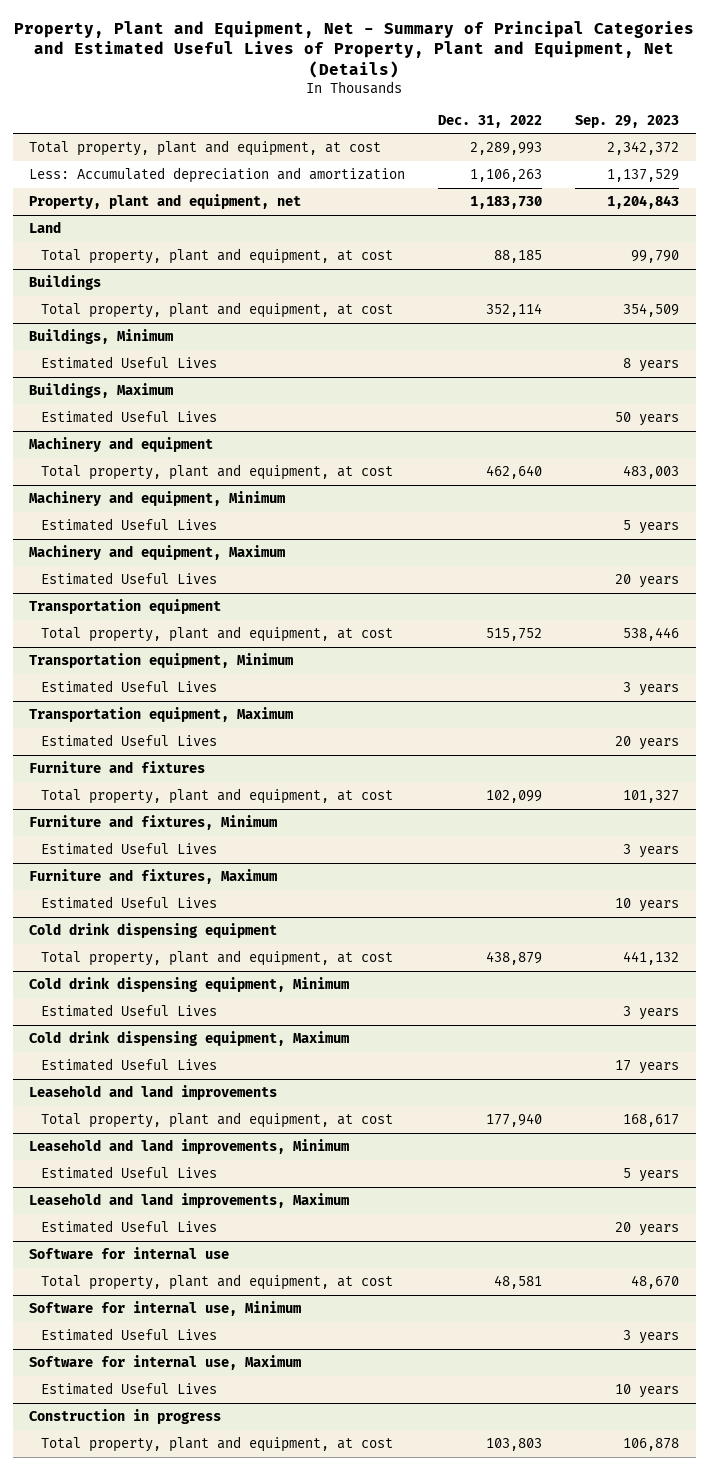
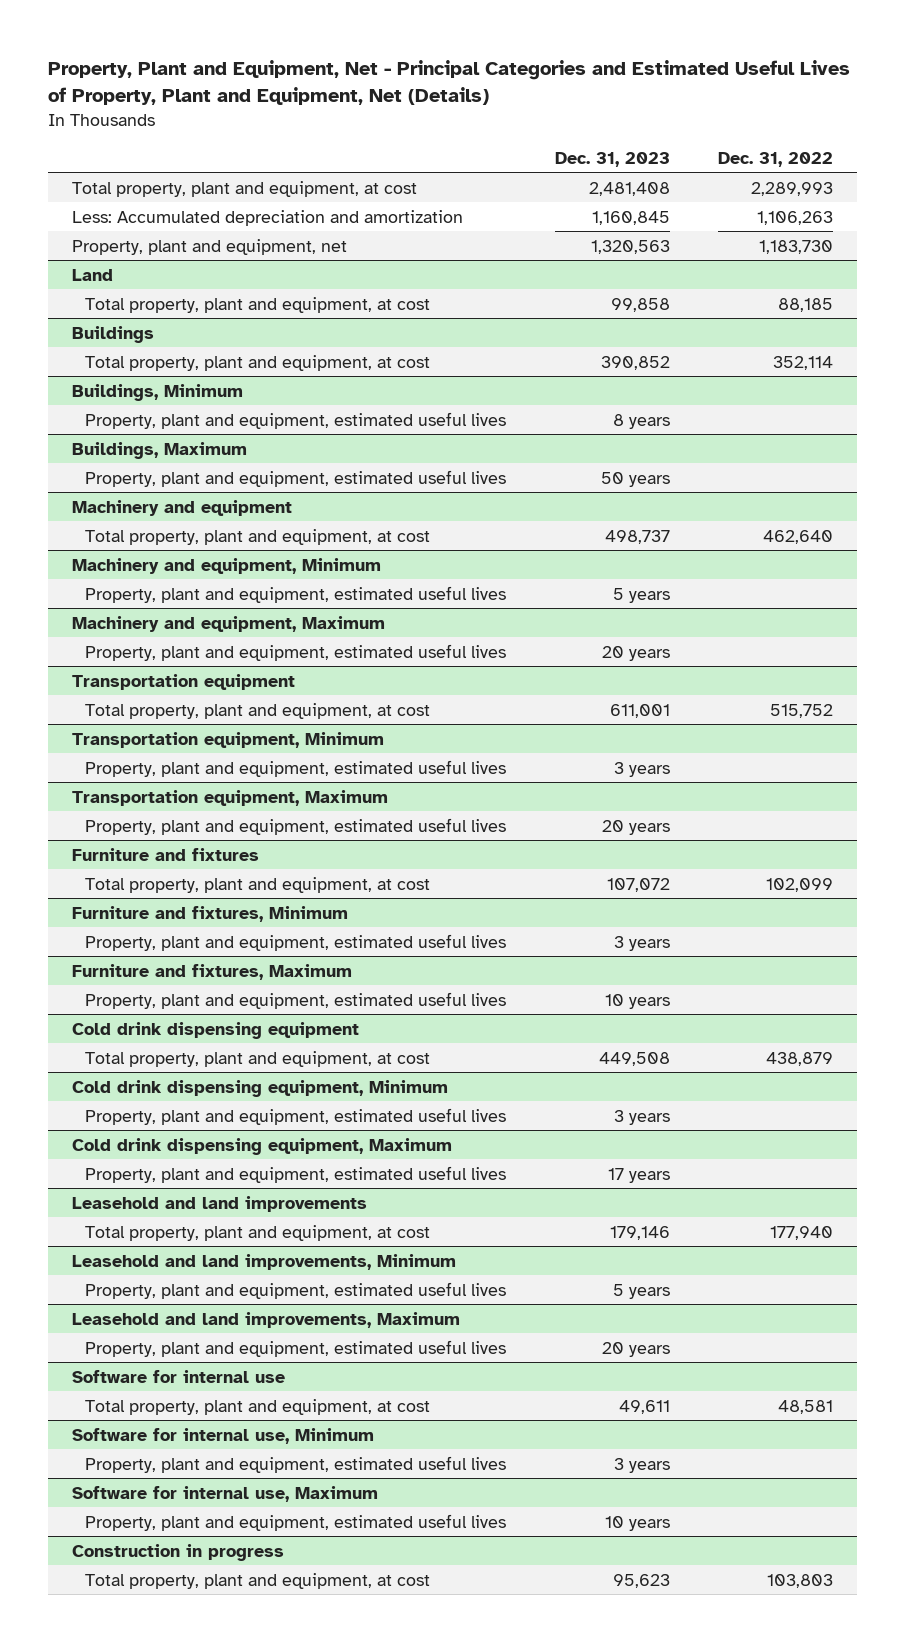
[14,20,695,79] Property, Plant and Equipment, Net - Summary of Principal Categories and Estimated Useful Lives of Property, Plant and Equipment, Net (Details) -> [48,60,851,106] Property, Plant and Equipment, Net - Principal Categories and Estimated Useful Lives of Property, Plant and Equipment, Net (Details)
[575,114,680,128] Sep. 29, 2023 -> none
none -> [554,151,670,167] Dec. 31, 2023
[40,356,217,370] Estimated Useful Lives -> [85,411,507,429] Property, plant and equipment, estimated useful lives
[40,410,217,424] Estimated Useful Lives -> [85,469,507,487] Property, plant and equipment, estimated useful lives
[40,518,217,532] Estimated Useful Lives -> [85,585,507,603] Property, plant and equipment, estimated useful lives
[40,572,217,586] Estimated Useful Lives -> [85,643,507,661] Property, plant and equipment, estimated useful lives
[40,680,217,694] Estimated Useful Lives -> [85,759,507,777] Property, plant and equipment, estimated useful lives
[40,734,217,748] Estimated Useful Lives -> [85,817,507,835] Property, plant and equipment, estimated useful lives
[40,842,217,856] Estimated Useful Lives -> [85,933,507,951] Property, plant and equipment, estimated useful lives
[40,896,217,910] Estimated Useful Lives -> [85,991,507,1009] Property, plant and equipment, estimated useful lives
[40,1004,217,1018] Estimated Useful Lives -> [85,1107,507,1125] Property, plant and equipment, estimated useful lives
[40,1058,217,1072] Estimated Useful Lives -> [85,1165,507,1183] Property, plant and equipment, estimated useful lives
[40,1166,217,1180] Estimated Useful Lives -> [85,1281,507,1299] Property, plant and equipment, estimated useful lives
[40,1220,217,1234] Estimated Useful Lives -> [85,1339,507,1357] Property, plant and equipment, estimated useful lives
[40,1328,217,1342] Estimated Useful Lives -> [85,1455,507,1473] Property, plant and equipment, estimated useful lives
[40,1382,217,1396] Estimated Useful Lives -> [85,1513,507,1531] Property, plant and equipment, estimated useful lives

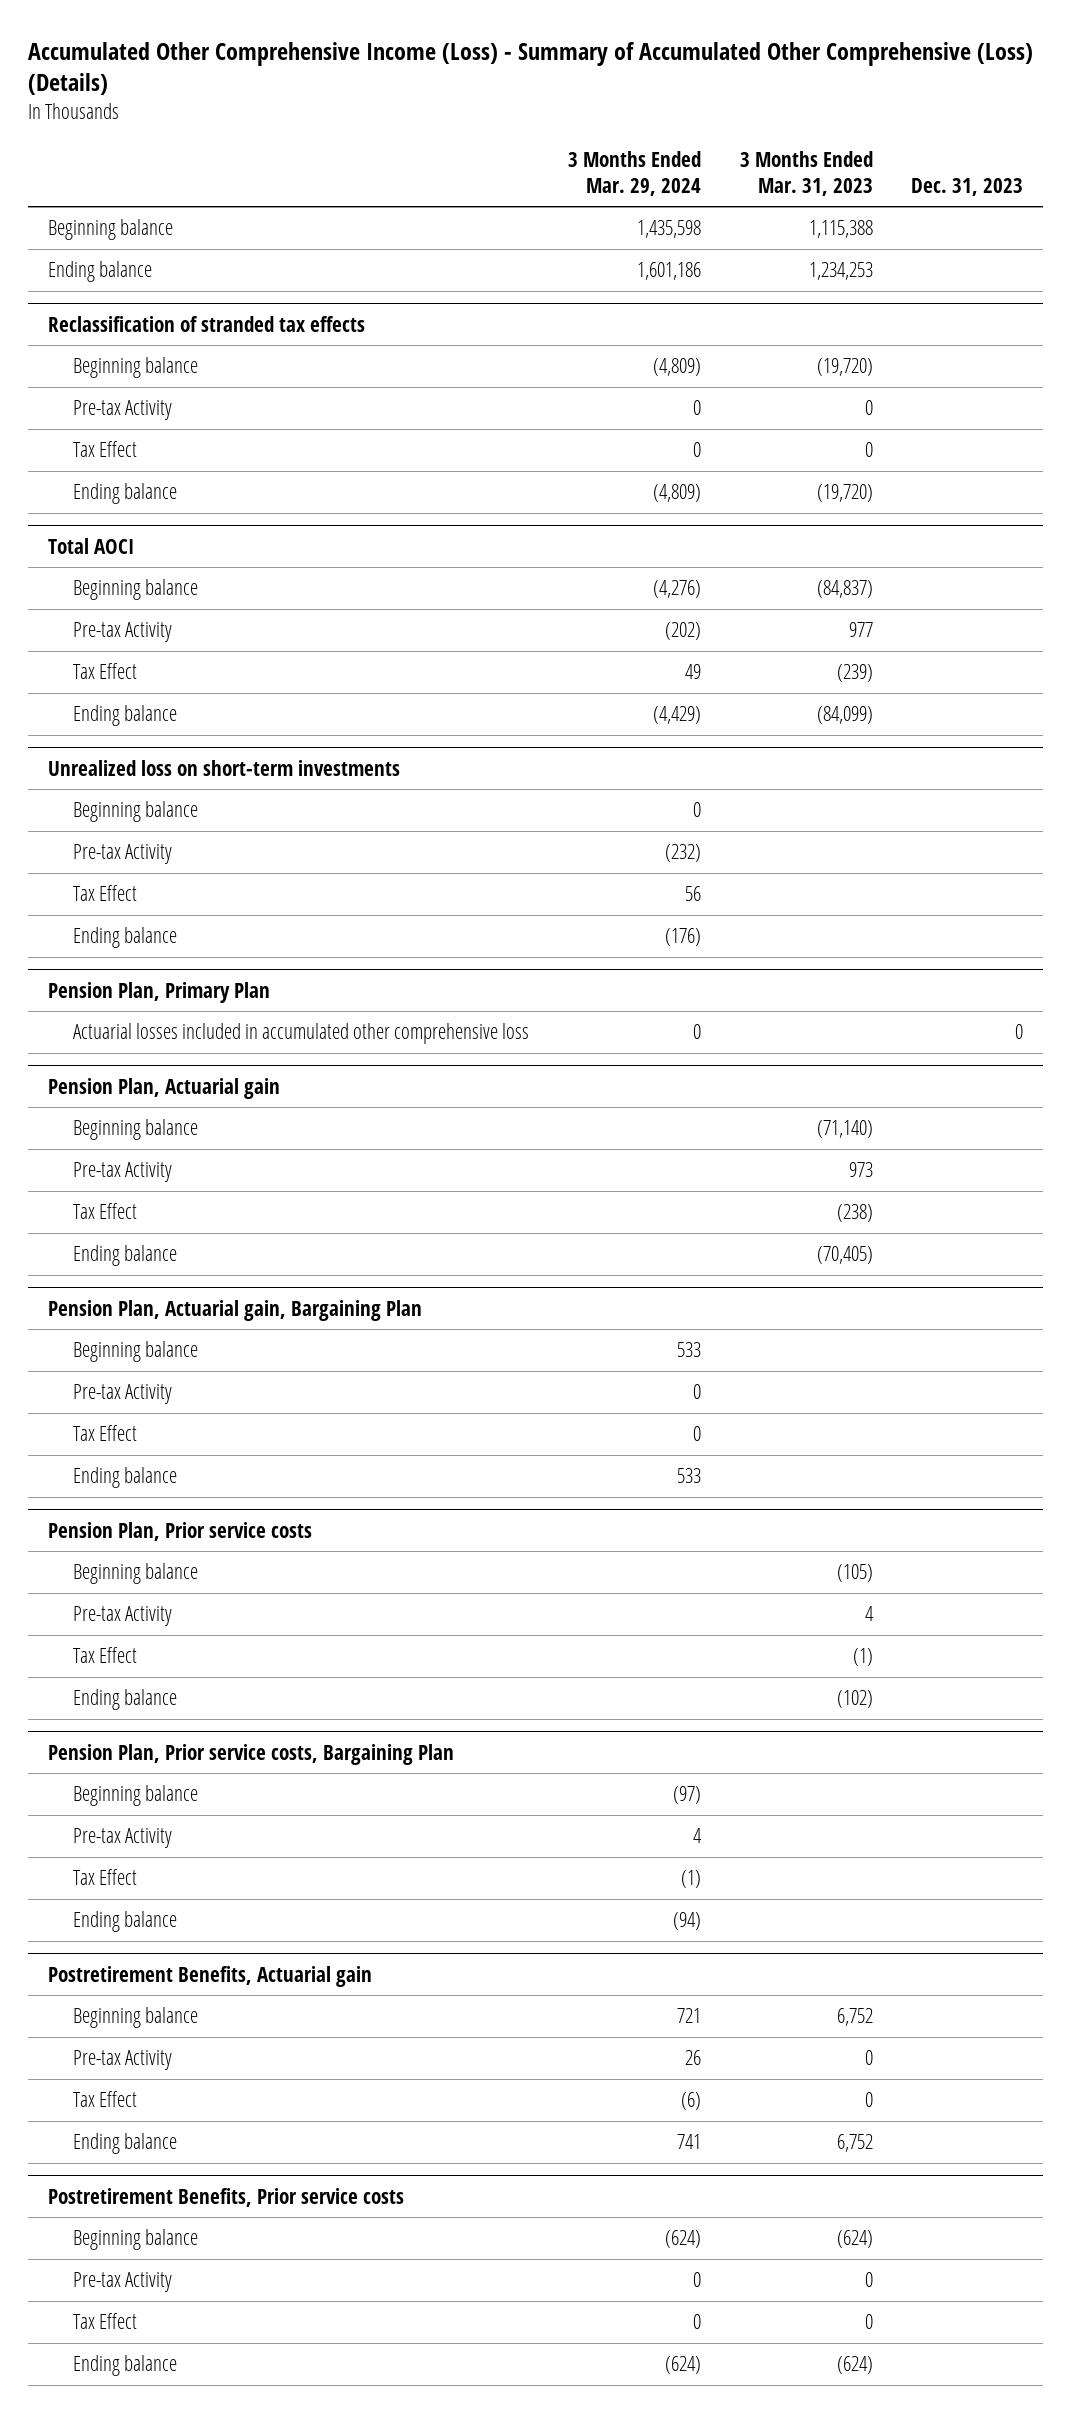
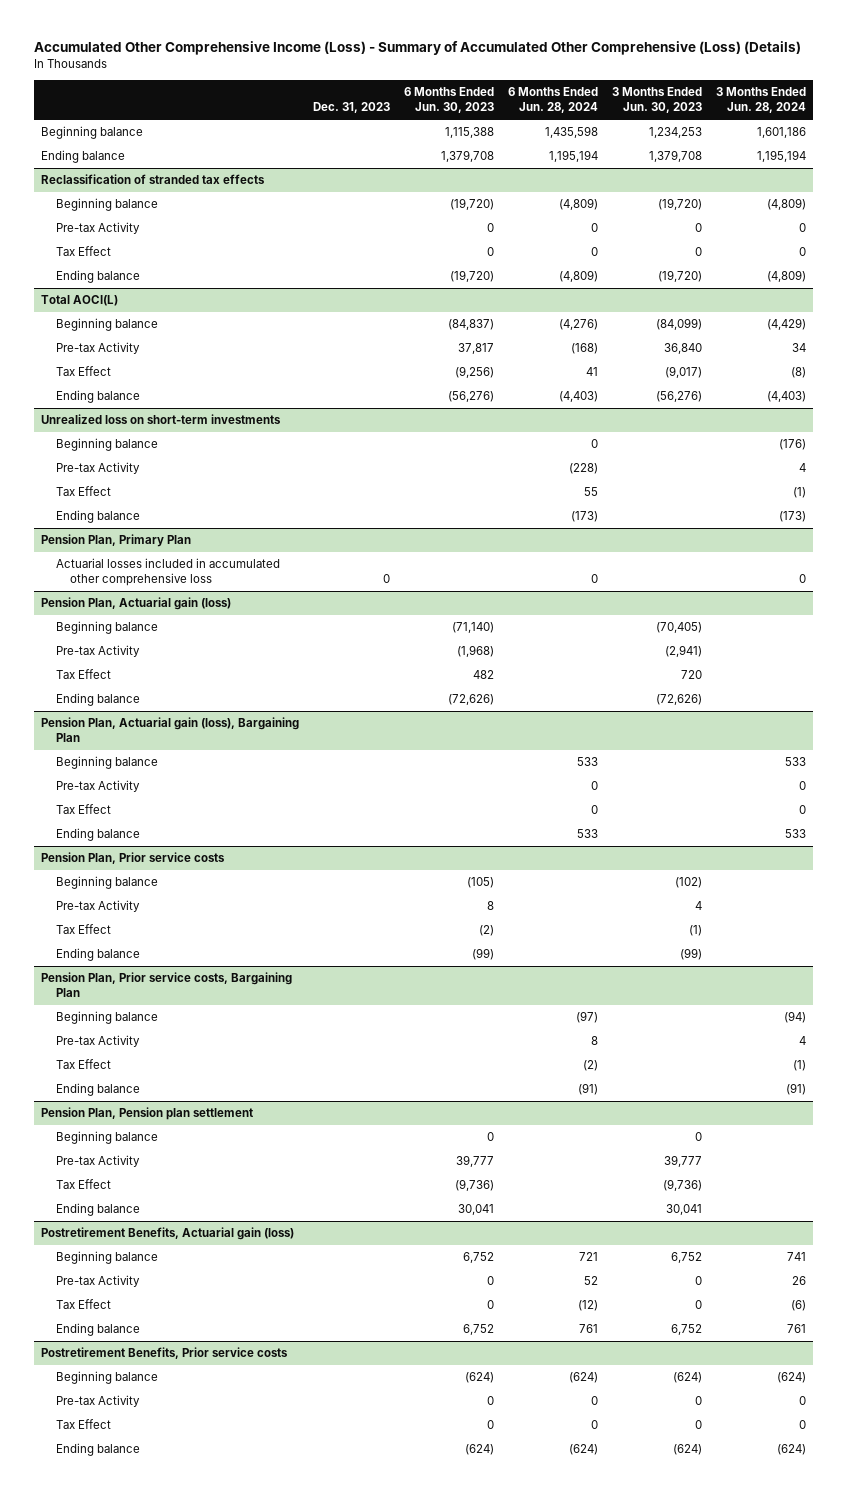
[567,150,701,196] 3 Months Ended Mar. 29, 2024 -> none
[739,150,873,196] 3 Months Ended Mar. 31, 2023 -> none
none -> [404,87,495,114] 6 Months Ended Jun. 30, 2023
none -> [508,87,599,114] 6 Months Ended Jun. 28, 2024
none -> [611,87,702,114] 3 Months Ended Jun. 30, 2023
none -> [715,87,806,114] 3 Months Ended Jun. 28, 2024
[47,537,134,554] Total AOCI -> [41,295,119,307] Total AOCI(L)
[47,1077,280,1099] Pension Plan, Actuarial gain -> [41,597,232,611] Pension Plan, Actuarial gain (loss)
[47,1299,422,1321] Pension Plan, Actuarial gain, Bargaining Plan -> [41,717,300,743] Pension Plan, Actuarial gain (loss), Bargaining Plan
none -> [41,1107,254,1121] Pension Plan, Pension plan settlement
none -> [55,1131,158,1145] Beginning balance
none -> [55,1155,140,1168] Pre-tax Activity
none -> [55,1179,111,1190] Tax Effect
none -> [55,1203,140,1217] Ending balance
[47,1965,372,1987] Postretirement Benefits, Actuarial gain -> [41,1227,295,1241] Postretirement Benefits, Actuarial gain (loss)

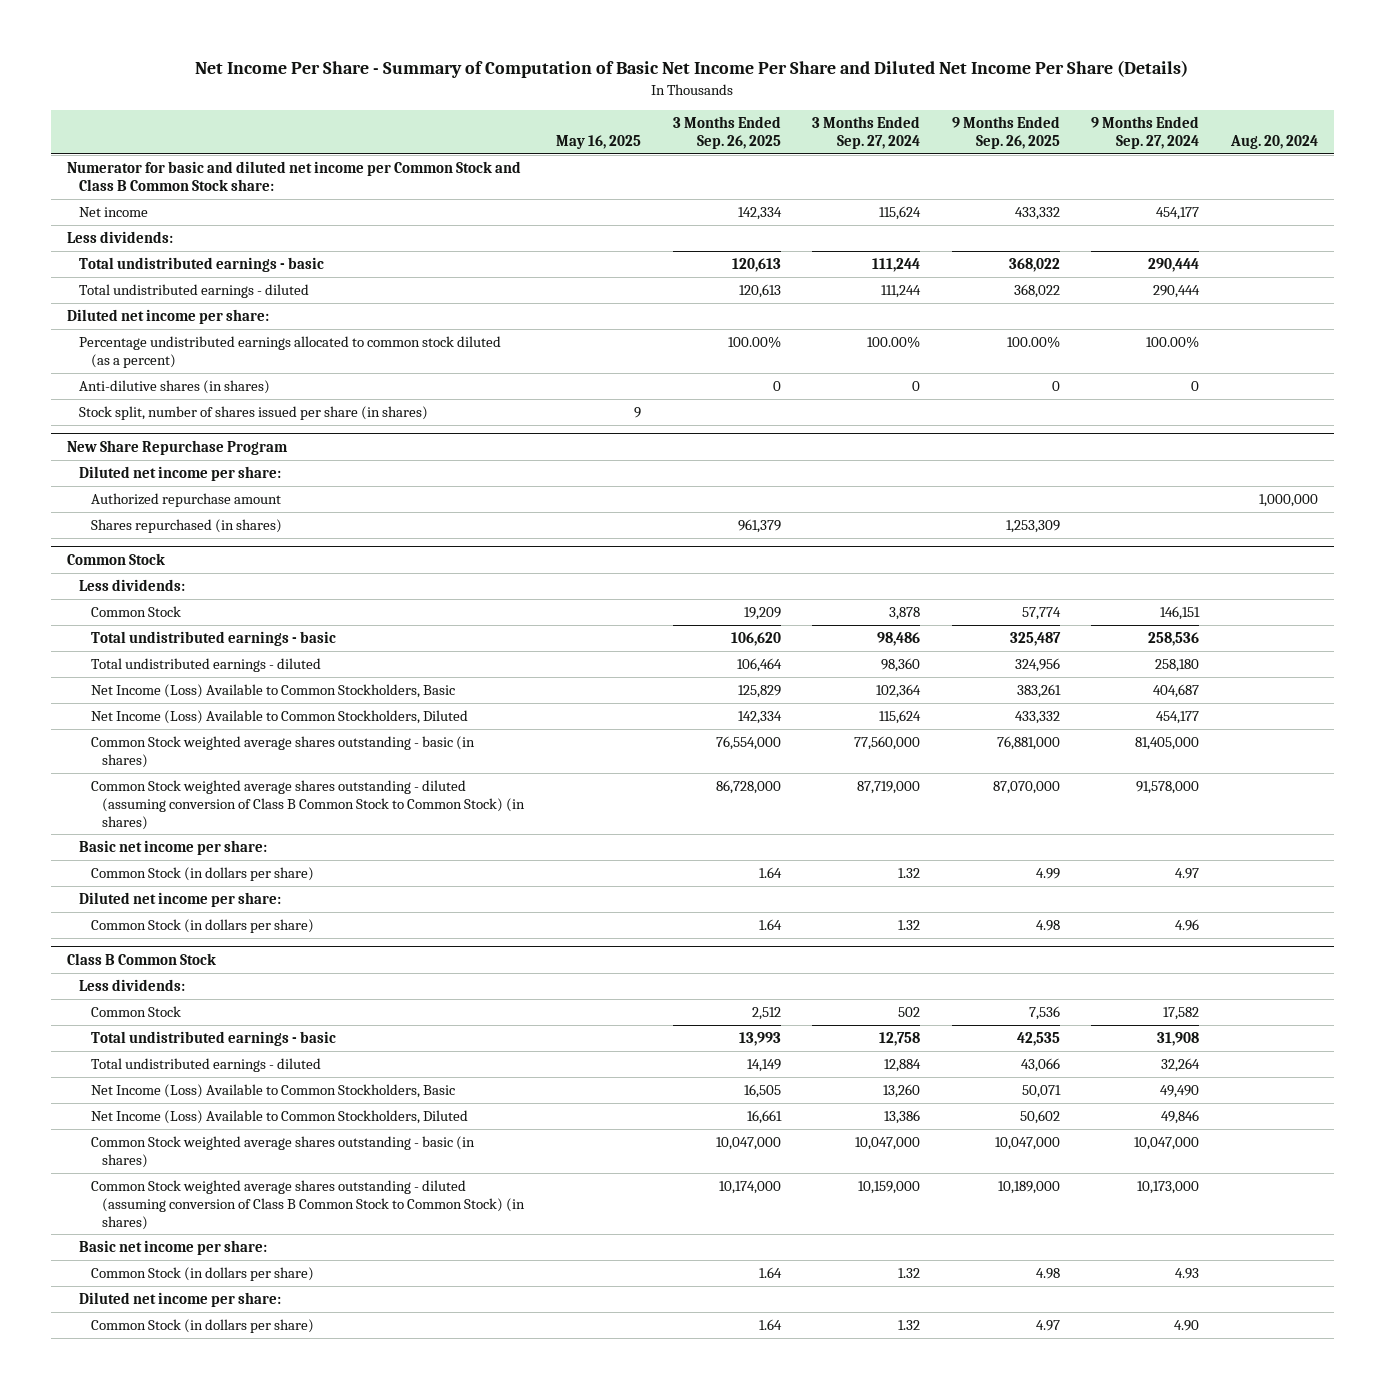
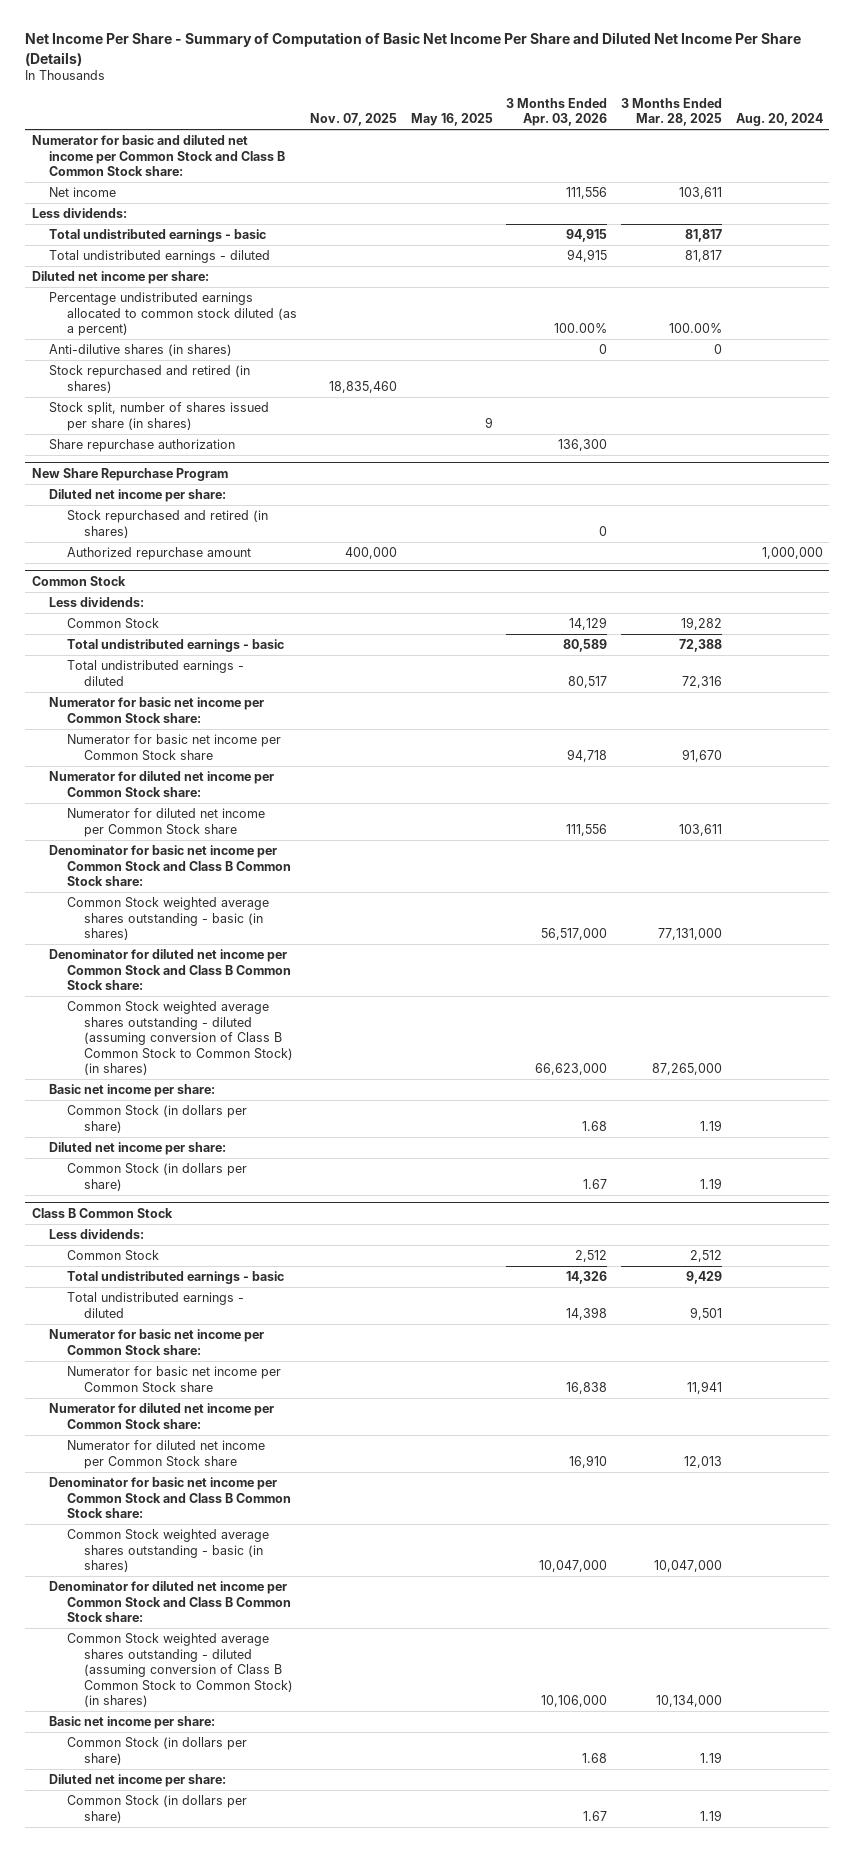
[672,116,781,149] 3 Months Ended Sep. 26, 2025 -> none
[812,116,921,149] 3 Months Ended Sep. 27, 2024 -> none
[951,116,1060,149] 9 Months Ended Sep. 26, 2025 -> none
[1091,116,1200,149] 9 Months Ended Sep. 27, 2024 -> none
none -> [310,113,398,127] Nov. 07, 2025
none -> [506,97,608,127] 3 Months Ended Apr. 03, 2026
none -> [621,97,723,127] 3 Months Ended Mar. 28, 2025
none -> [49,365,251,393] Stock repurchased and retired (in shares)
none -> [49,439,236,453] Share repurchase authorization
none -> [66,510,268,538] Stock repurchased and retired (in shares)
[90,519,282,534] Shares repurchased (in shares) -> none
none -> [49,697,265,723] Numerator for basic net income per Common Stock share:
[90,684,455,699] Net Income (Loss) Available to Common Stockholders, Basic -> [66,734,281,761] Numerator for basic net income per Common Stock share
none -> [49,771,275,797] Numerator for diluted net income per Common Stock share:
[90,710,468,725] Net Income (Loss) Available to Common Stockholders, Diluted -> [66,808,265,837] Numerator for diluted net income per Common Stock share
none -> [49,845,291,887] Denominator for basic net income per Common Stock and Class B Common Stock share:
none -> [49,949,291,991] Denominator for diluted net income per Common Stock and Class B Common Stock share:
none -> [49,1329,265,1355] Numerator for basic net income per Common Stock share:
[90,1084,455,1099] Net Income (Loss) Available to Common Stockholders, Basic -> [66,1366,281,1393] Numerator for basic net income per Common Stock share
none -> [49,1403,275,1429] Numerator for diluted net income per Common Stock share:
[90,1110,468,1125] Net Income (Loss) Available to Common Stockholders, Diluted -> [66,1440,265,1469] Numerator for diluted net income per Common Stock share
none -> [49,1477,291,1519] Denominator for basic net income per Common Stock and Class B Common Stock share:
none -> [49,1581,291,1623] Denominator for diluted net income per Common Stock and Class B Common Stock share:

